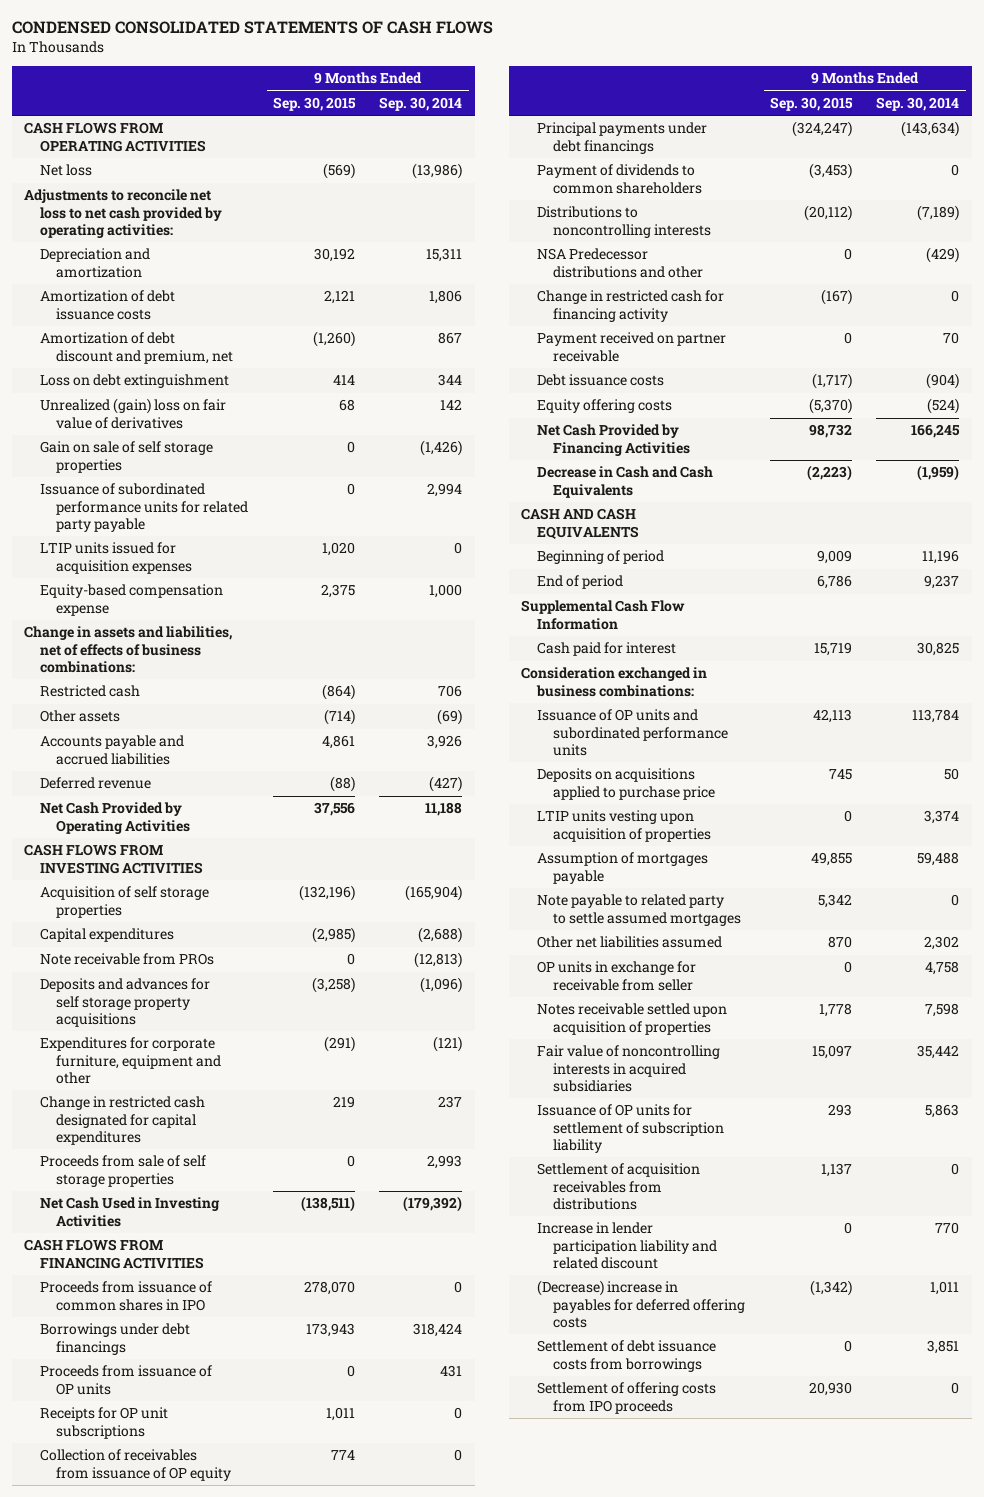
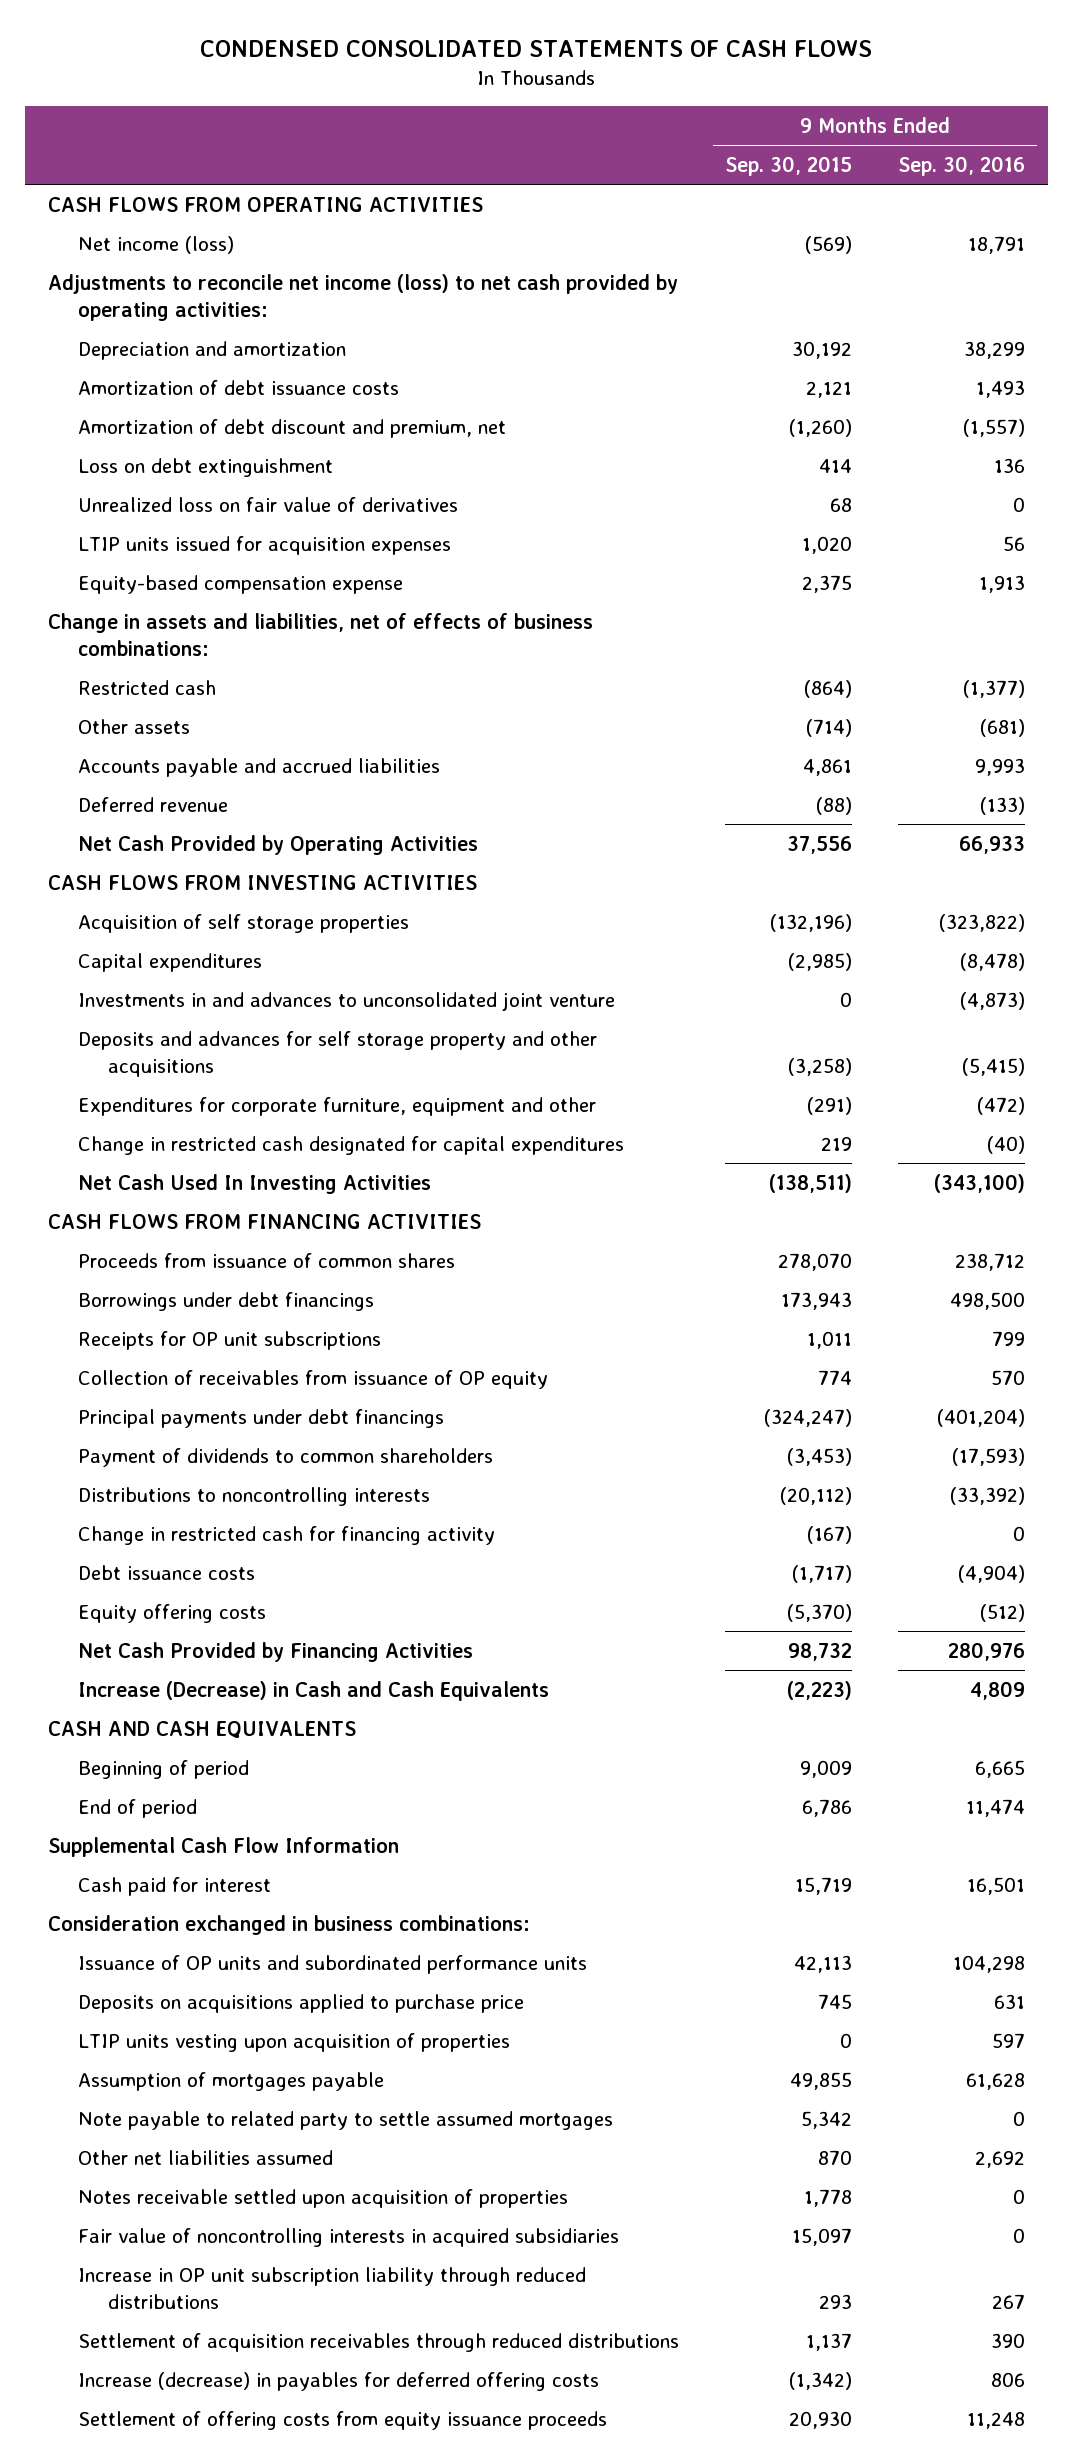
[379,96,463,111] Sep. 30, 2014 -> none
none -> [898,155,1026,176] Sep. 30, 2016
[40,164,93,177] Net loss -> [77,235,234,254] Net income (loss)
[24,189,223,238] Adjustments to reconcile net loss to net cash provided by operating activities: -> [47,273,678,321] Adjustments to reconcile net income (loss) to net cash provided by operating activities:
[40,441,214,473] Gain on sale of self storage properties -> none
[40,483,249,532] Issuance of subordinated performance units for related party payable -> none
[40,398,227,429] Unrealized (gain) loss on fair value of derivatives -> [77,496,458,512] Unrealized loss on fair value of derivatives
[40,953,215,966] Note receivable from PROs -> none
none -> [77,991,615,1011] Investments in and advances to unconsolidated joint venture
[40,978,211,1027] Deposits and advances for self storage property acquisitions -> [77,1030,597,1077] Deposits and advances for self storage property and other acquisitions
[40,1155,207,1187] Proceeds from sale of self storage properties -> none
[40,1197,221,1227] Net Cash Used in Investing Activities -> [77,1173,431,1194] Net Cash Used In Investing Activities
[40,1281,213,1311] Proceeds from issuance of common shares in IPO -> [77,1252,455,1268] Proceeds from issuance of common shares
[40,1365,213,1395] Proceeds from issuance of OP units -> none
[537,248,704,278] NSA Predecessor distributions and other -> none
[537,332,727,362] Payment received on partner receivable -> none
[537,466,714,498] Decrease in Cash and Cash Equivalents -> [77,1680,549,1701] Increase (Decrease) in Cash and Cash Equivalents
[537,961,697,991] OP units in exchange for receivable from seller -> none
[537,1222,718,1269] Increase in lender participation liability and related discount -> none
[537,1340,717,1372] Settlement of debt issuance costs from borrowings -> none
[537,1104,725,1153] Issuance of OP units for settlement of subscription liability -> [77,2266,586,2309] Increase in OP unit subscription liability through reduced distributions
[537,1163,701,1210] Settlement of acquisition receivables from distributions -> [77,2332,679,2352] Settlement of acquisition receivables through reduced distributions
[537,1280,746,1328] (Decrease) increase in payables for deferred offering costs -> [77,2371,599,2391] Increase (decrease) in payables for deferred offering costs
[537,1382,717,1414] Settlement of offering costs from IPO proceeds -> [77,2410,607,2430] Settlement of offering costs from equity issuance proceeds

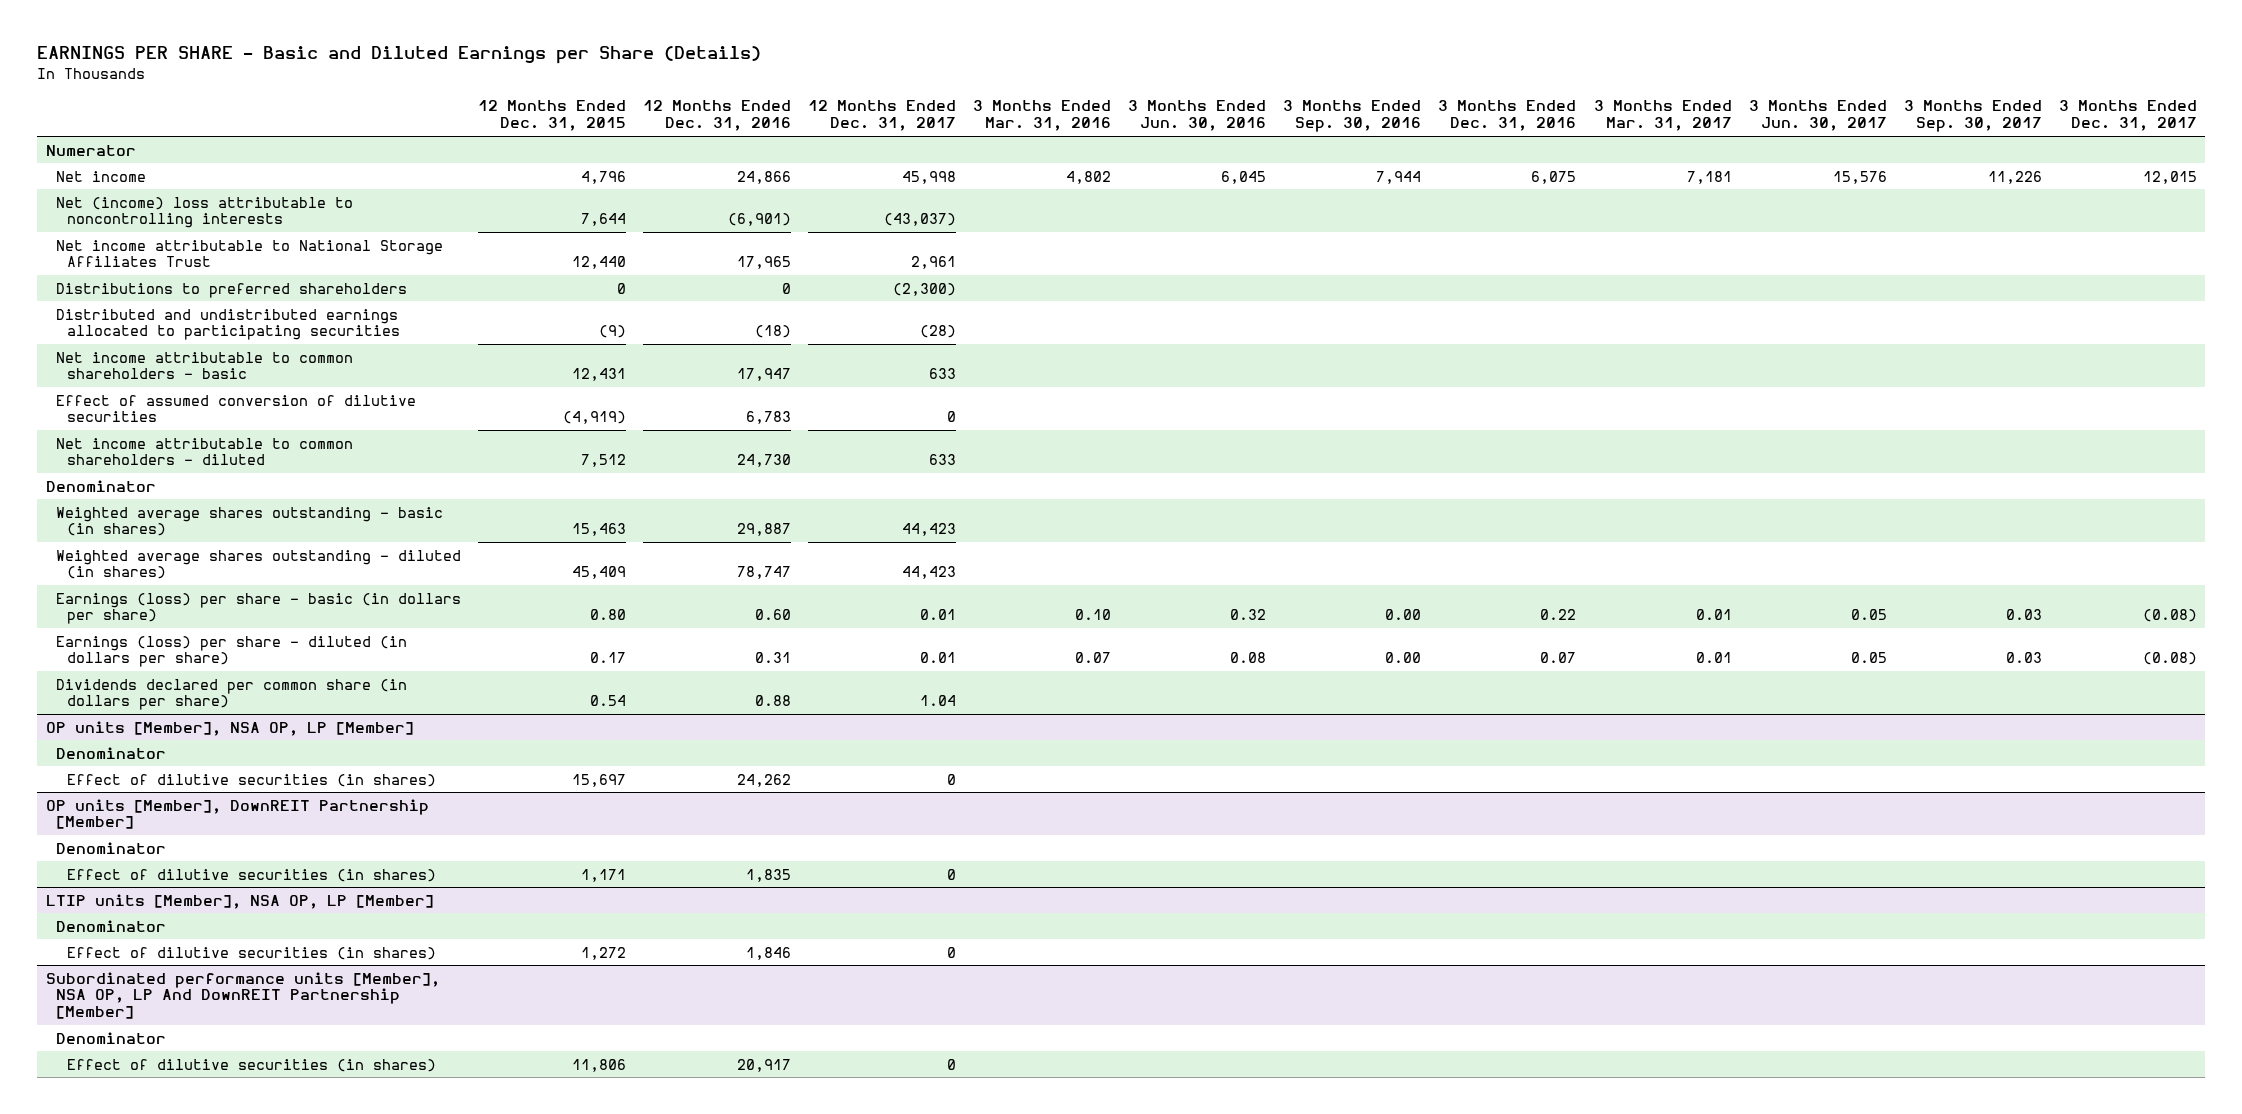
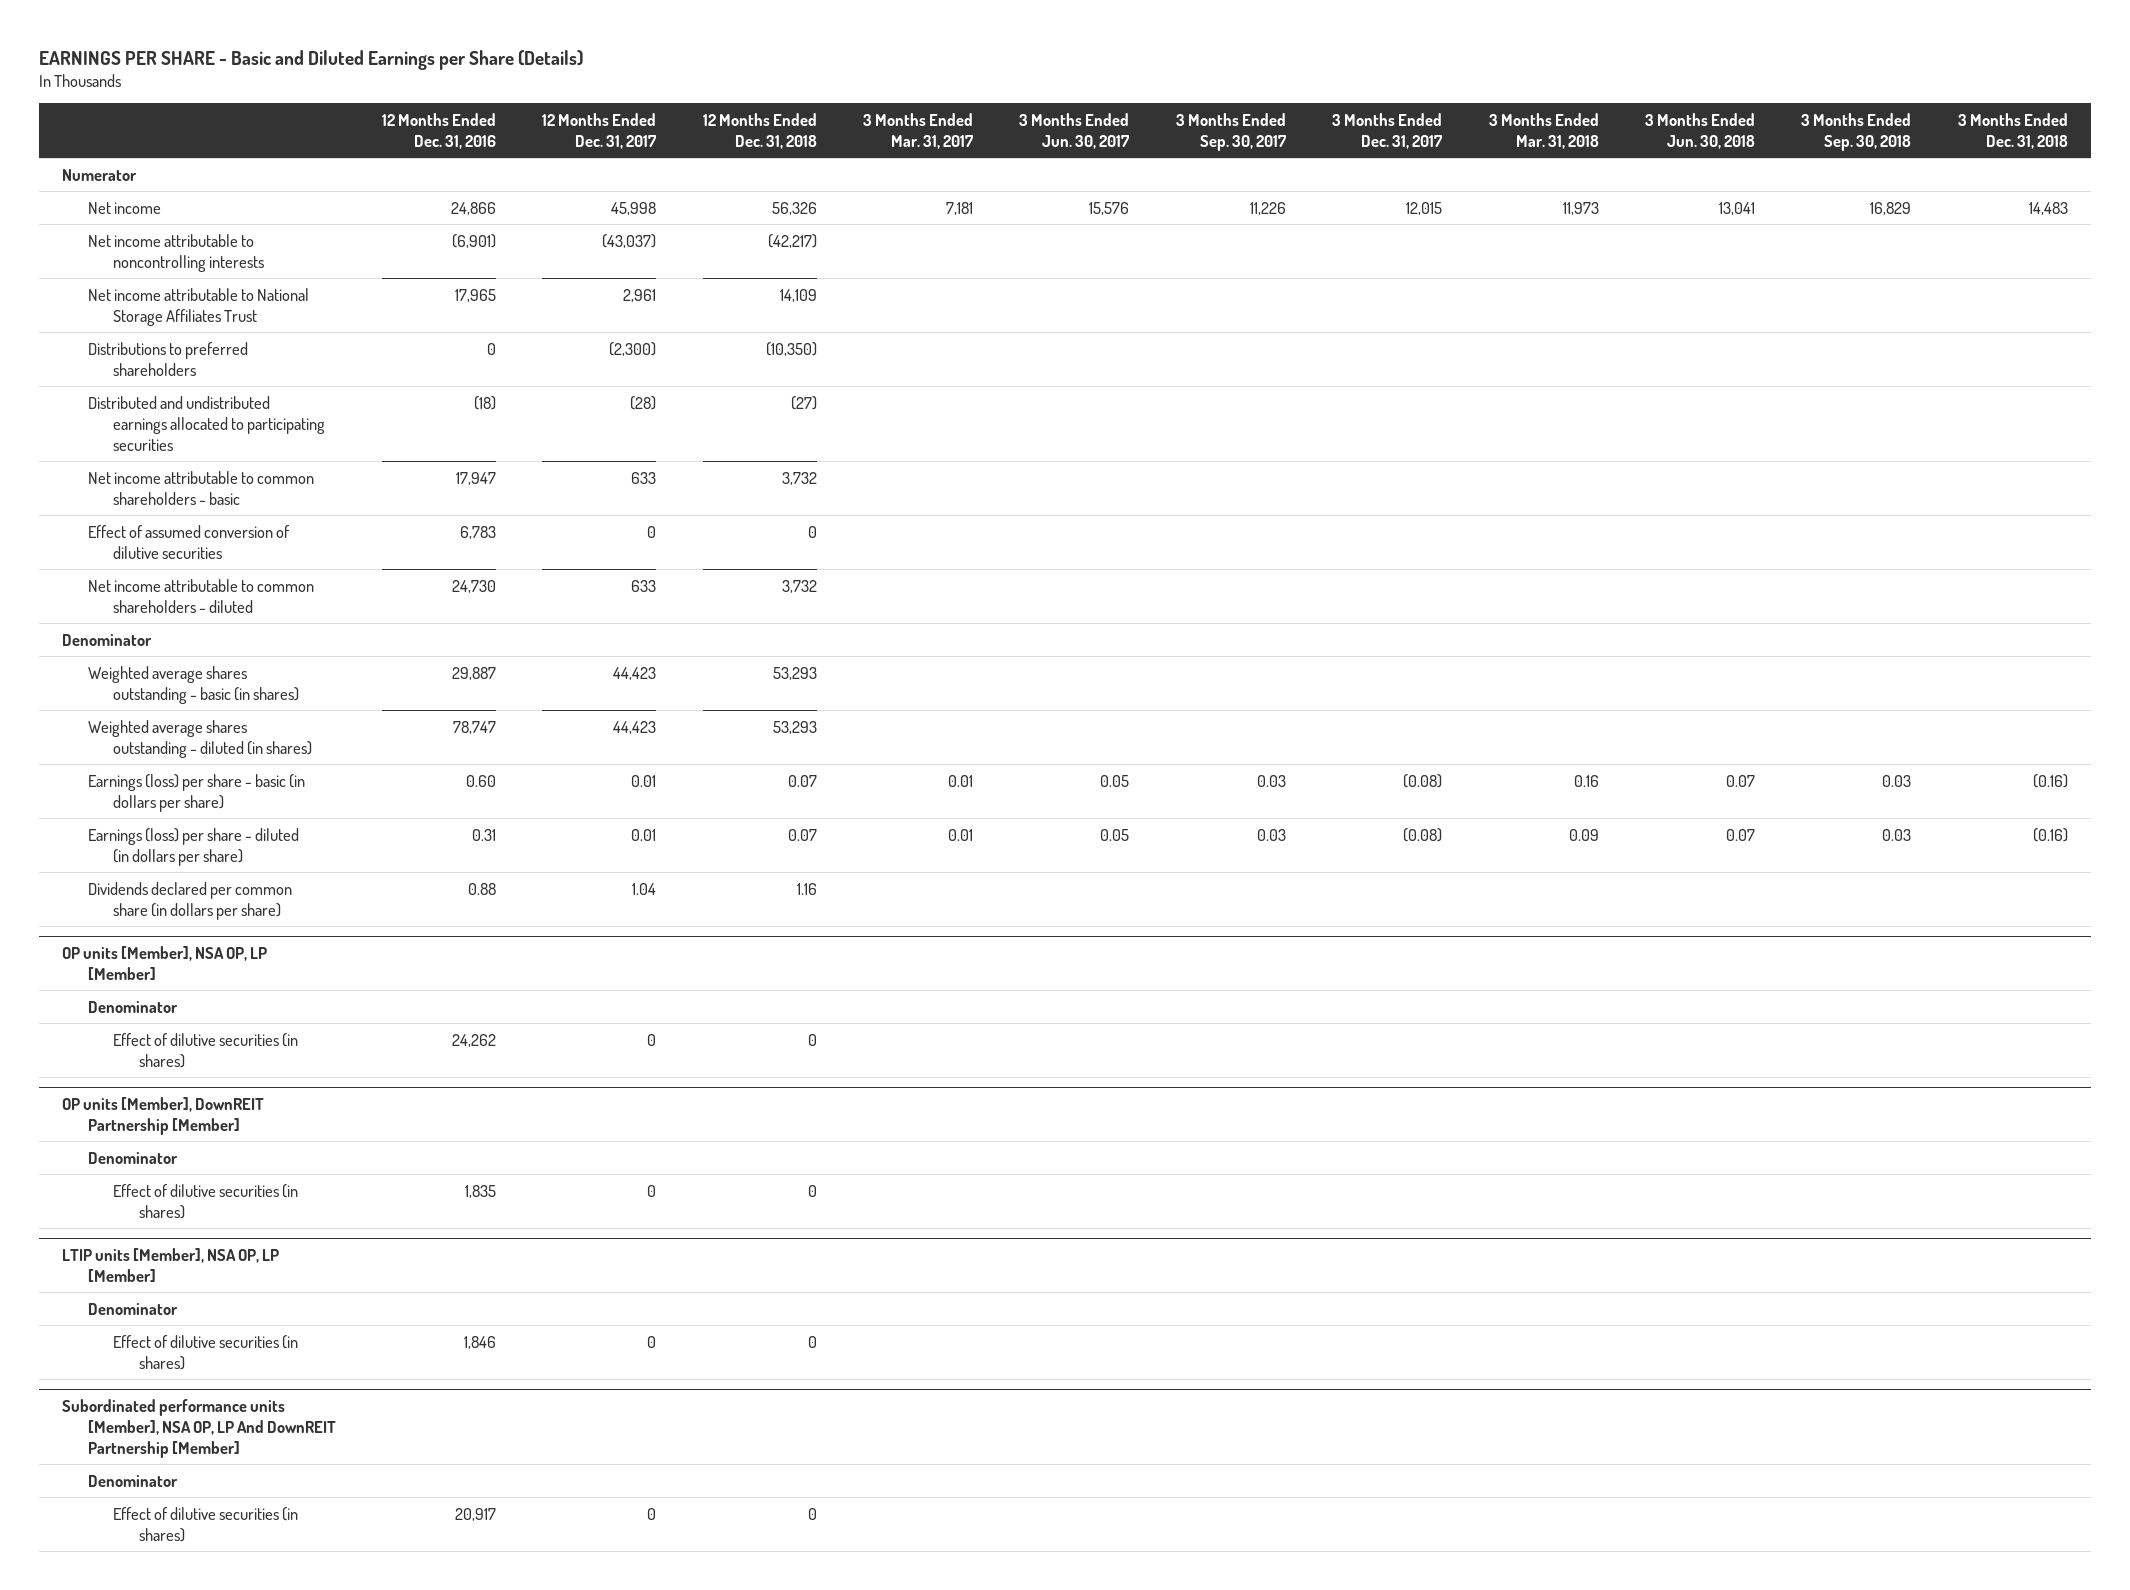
[478,100,627,132] 12 Months Ended Dec. 31, 2015 -> none
[973,100,1112,132] 3 Months Ended Mar. 31, 2016 -> none
[1128,100,1267,132] 3 Months Ended Jun. 30, 2016 -> none
[1283,100,1422,133] 3 Months Ended Sep. 30, 2016 -> none
[1438,100,1577,132] 3 Months Ended Dec. 31, 2016 -> none
none -> [702,113,817,150] 12 Months Ended Dec. 31, 2018
none -> [1488,113,1599,150] 3 Months Ended Mar. 31, 2018
none -> [1644,113,1755,150] 3 Months Ended Jun. 30, 2018
none -> [1801,113,1912,152] 3 Months Ended Sep. 30, 2018
none -> [1957,113,2068,150] 3 Months Ended Dec. 31, 2018
[56,196,354,229] Net (income) loss attributable to noncontrolling interests -> [87,233,265,272] Net income attributable to noncontrolling interests

